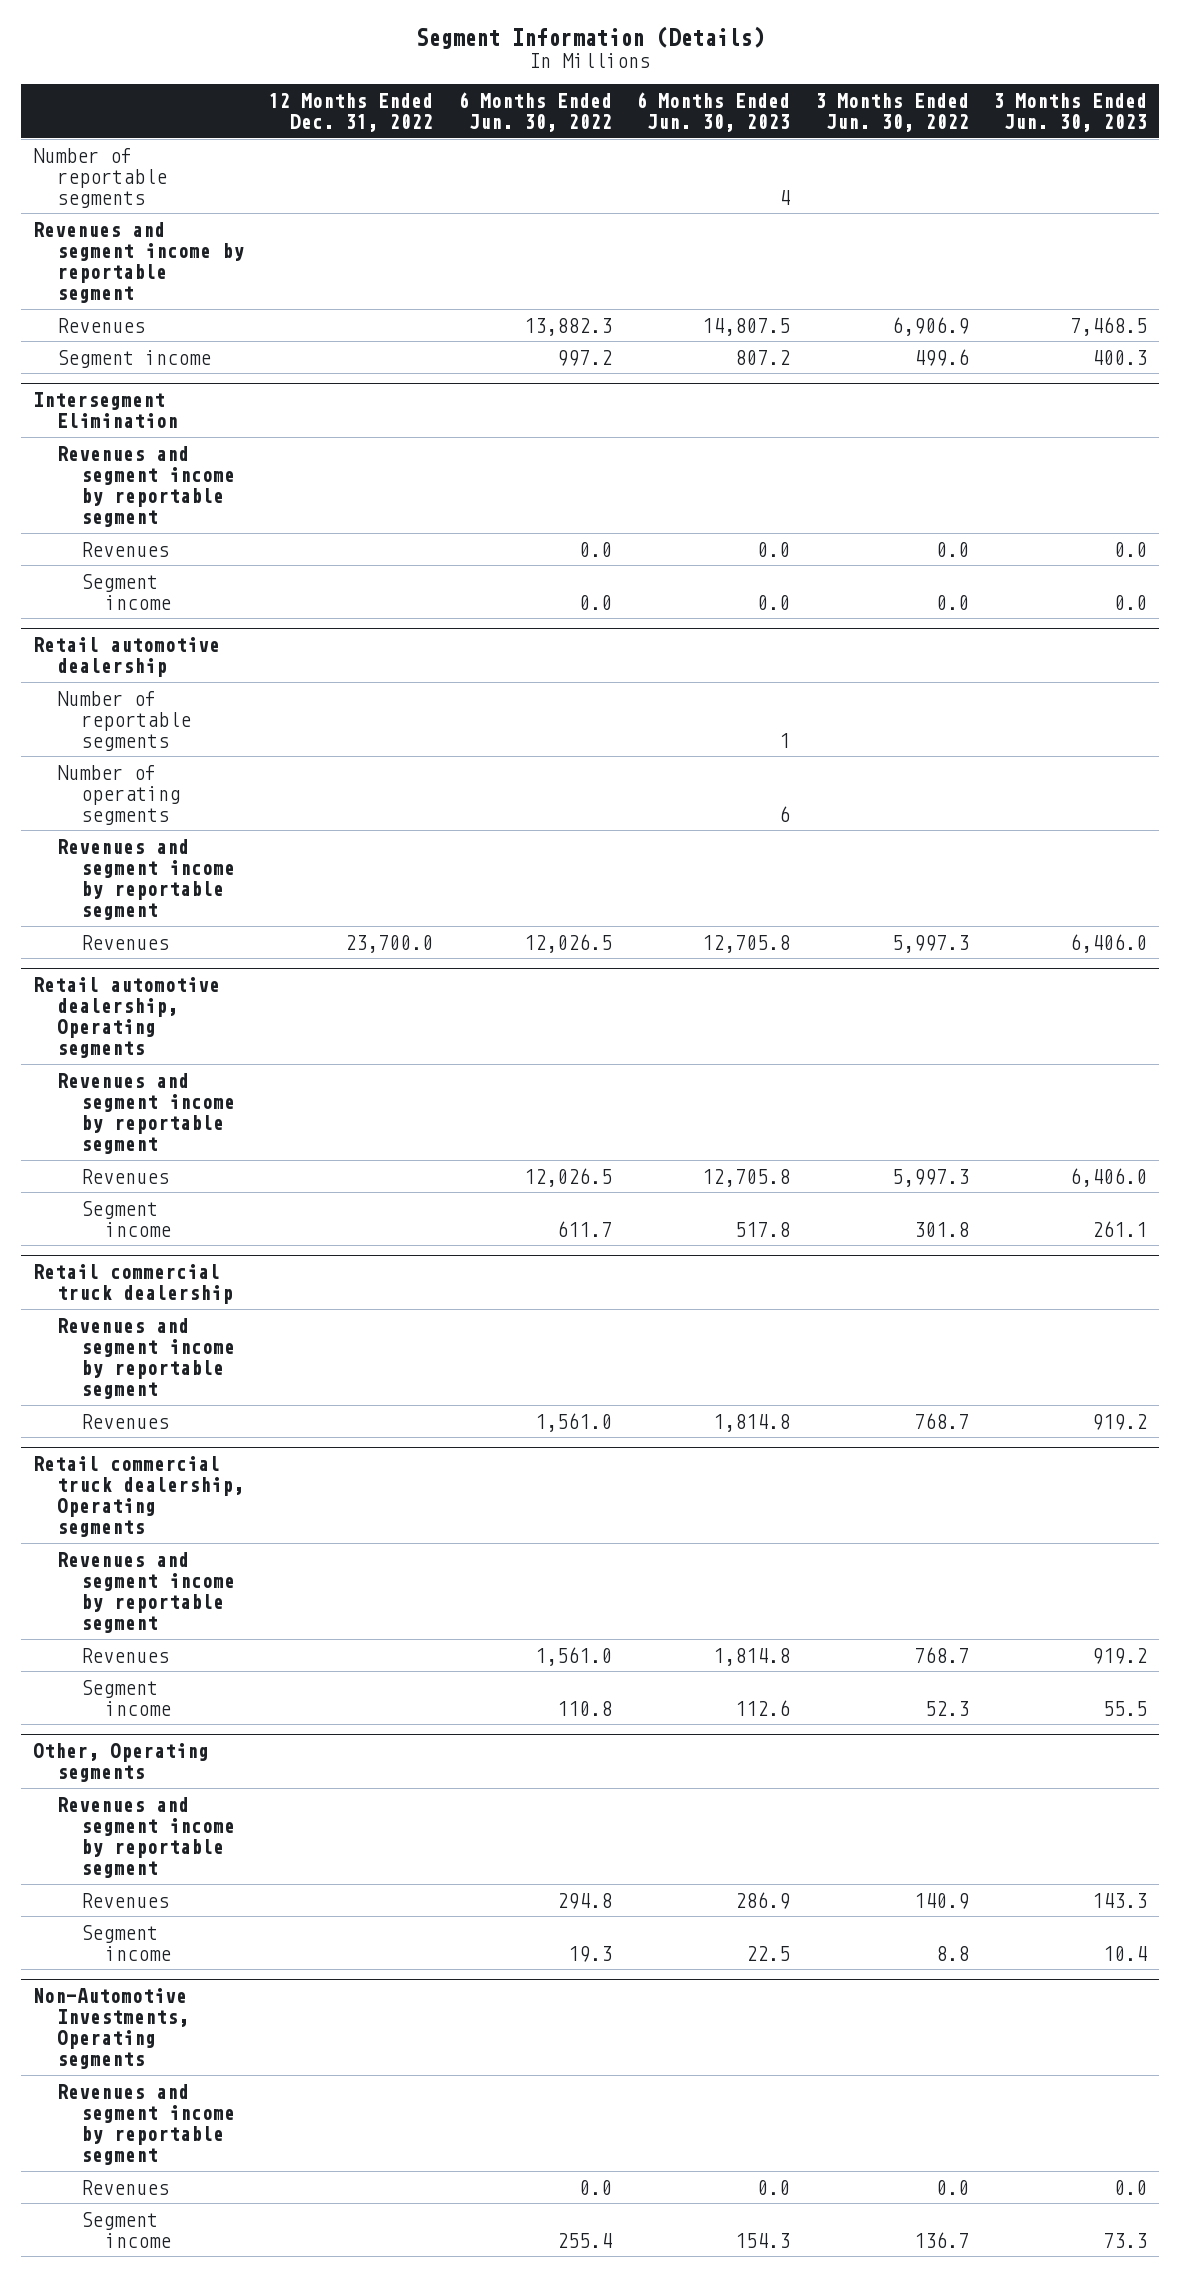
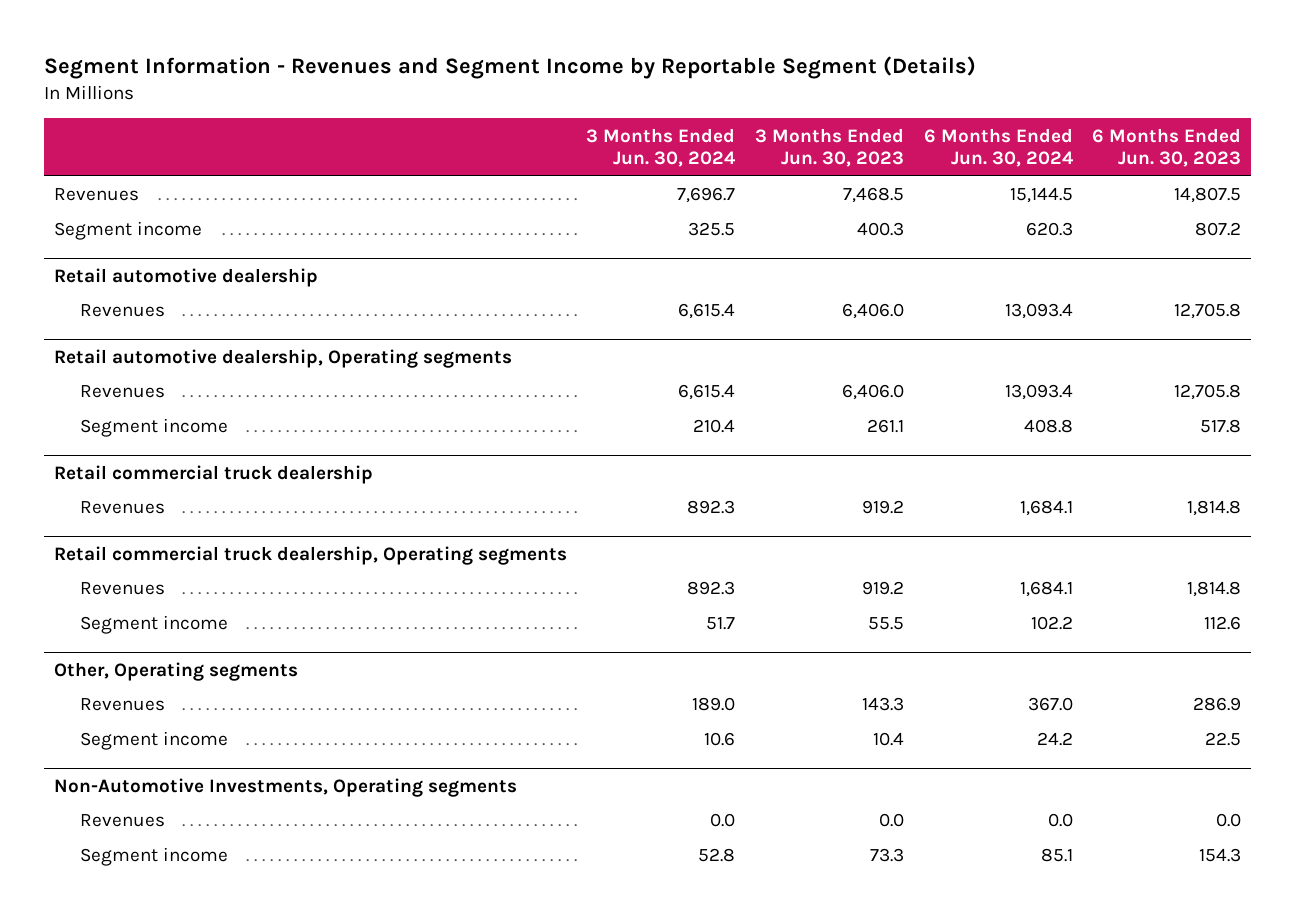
[416,26,765,50] Segment Information (Details) -> [43,56,976,80] Segment Information - Revenues and Segment Income by Reportable Segment (Details)
[268,92,434,133] 12 Months Ended Dec. 31, 2022 -> none
[457,91,612,133] 6 Months Ended Jun. 30, 2022 -> none
[814,92,969,133] 3 Months Ended Jun. 30, 2022 -> none
none -> [586,127,737,168] 3 Months Ended Jun. 30, 2024
none -> [923,127,1074,168] 6 Months Ended Jun. 30, 2024
[33,147,168,208] Number of reportable segments -> none
[33,221,245,303] Revenues and segment income by reportable segment -> none
[33,392,179,429] Intersegment Elimination -> none
[57,445,235,527] Revenues and segment income by reportable segment -> none
[80,541,169,557] Revenues -> none
[80,573,171,610] Segment income -> none
[57,690,191,751] Number of reportable segments -> none
[57,764,180,825] Number of operating segments -> none
[57,838,235,920] Revenues and segment income by reportable segment -> none
[57,1072,235,1154] Revenues and segment income by reportable segment -> none
[57,1317,235,1399] Revenues and segment income by reportable segment -> none
[57,1551,235,1633] Revenues and segment income by reportable segment -> none
[57,1796,235,1878] Revenues and segment income by reportable segment -> none
[57,2083,235,2165] Revenues and segment income by reportable segment -> none

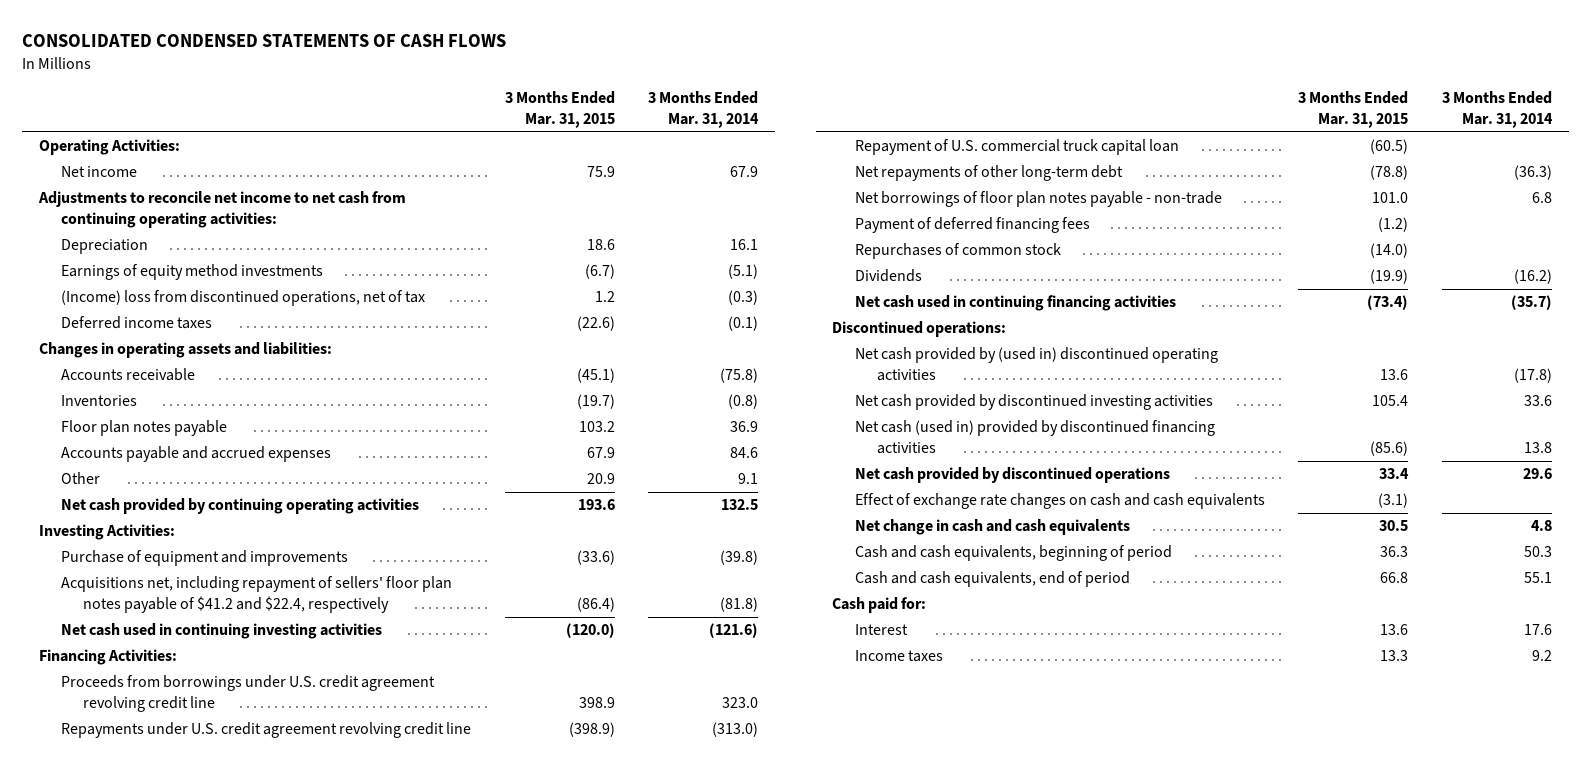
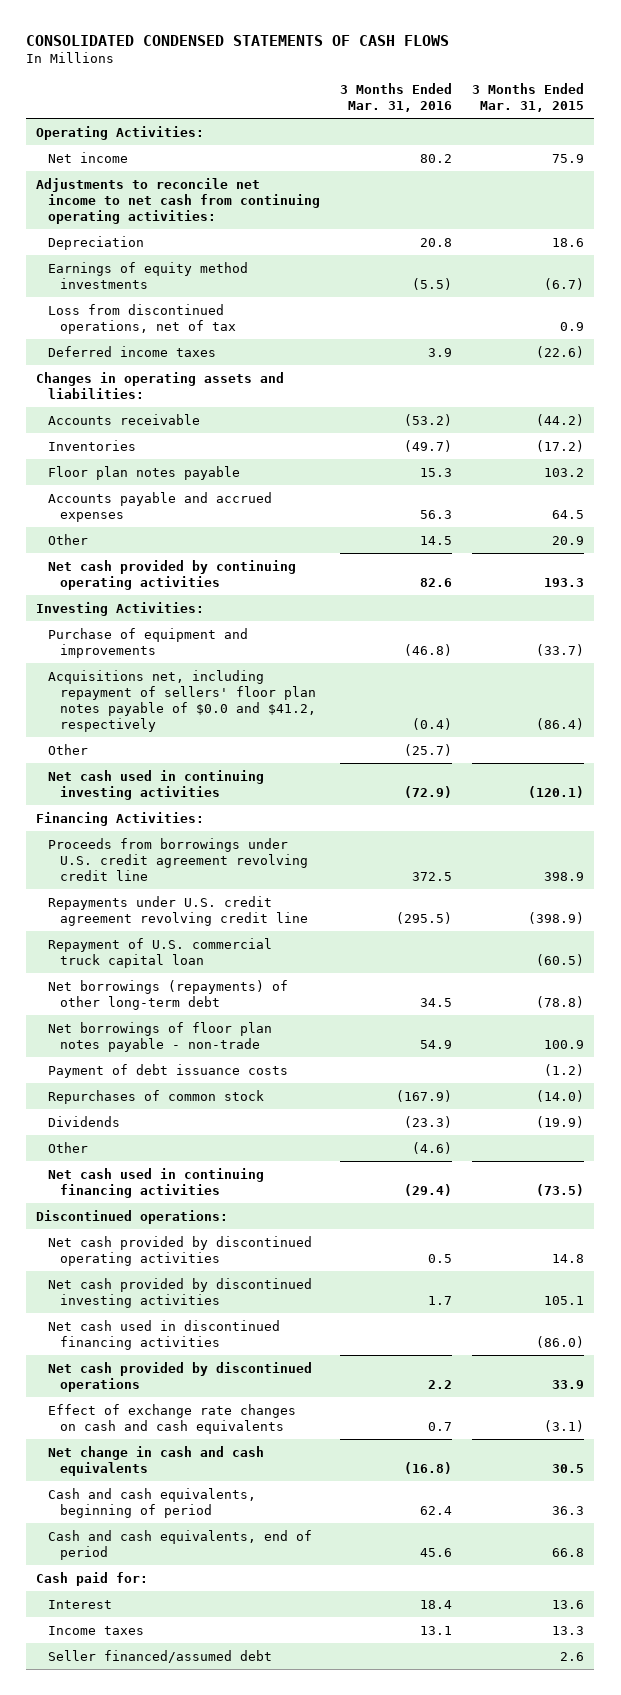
[648,91,760,129] 3 Months Ended Mar. 31, 2014 -> none
none -> [340,82,453,112] 3 Months Ended Mar. 31, 2016
[61,290,426,307] (Income) loss from discontinued operations, net of tax -> [48,303,236,334] Loss from discontinued operations, net of tax
[594,291,615,303] 1.2 -> [560,321,585,331] 0.9
[576,368,615,384] (45.1) -> [536,413,585,426] (44.2)
[576,394,615,410] (19.7) -> [536,439,585,452] (17.2)
[586,447,615,459] 67.9 -> [552,509,585,519] 64.5
[577,499,615,511] 193.6 -> [544,577,585,587] 193.3
[576,550,615,566] (33.6) -> [536,643,585,656] (33.7)
[61,576,453,614] Acquisitions net, including repayment of sellers' floor plan notes payable of $41.2 and $22.4, respectively -> [48,669,316,732] Acquisitions net, including repayment of sellers' floor plan notes payable of $0.0 and $41.2, respectively
none -> [48,743,89,755] Other
[565,623,615,639] (120.0) -> [528,785,585,798] (120.1)
[854,165,1123,182] Net repayments of other long-term debt -> [48,979,289,1010] Net borrowings (repayments) of other long-term debt
[1372,192,1409,204] 101.0 -> [544,1039,585,1049] 100.9
[854,217,1090,234] Payment of deferred financing fees -> [48,1063,289,1078] Payment of debt issuance costs
none -> [48,1141,89,1153] Other
[1367,295,1409,311] (73.4) -> [536,1183,585,1196] (73.5)
[854,347,1218,382] Net cash provided by (used in) discontinued operating activities -> [48,1235,313,1266] Net cash provided by discontinued operating activities
[1380,369,1409,381] 13.6 -> [552,1253,585,1263] 14.8
[1372,395,1409,407] 105.4 -> [544,1295,585,1305] 105.1
[854,420,1215,455] Net cash (used in) provided by discontinued financing activities -> [48,1319,281,1350] Net cash used in discontinued financing activities
[1370,441,1409,457] (85.6) -> [536,1335,585,1348] (86.0)
[1379,468,1410,480] 33.4 -> [552,1379,585,1389] 33.9
none -> [48,1649,273,1663] Seller financed/assumed debt

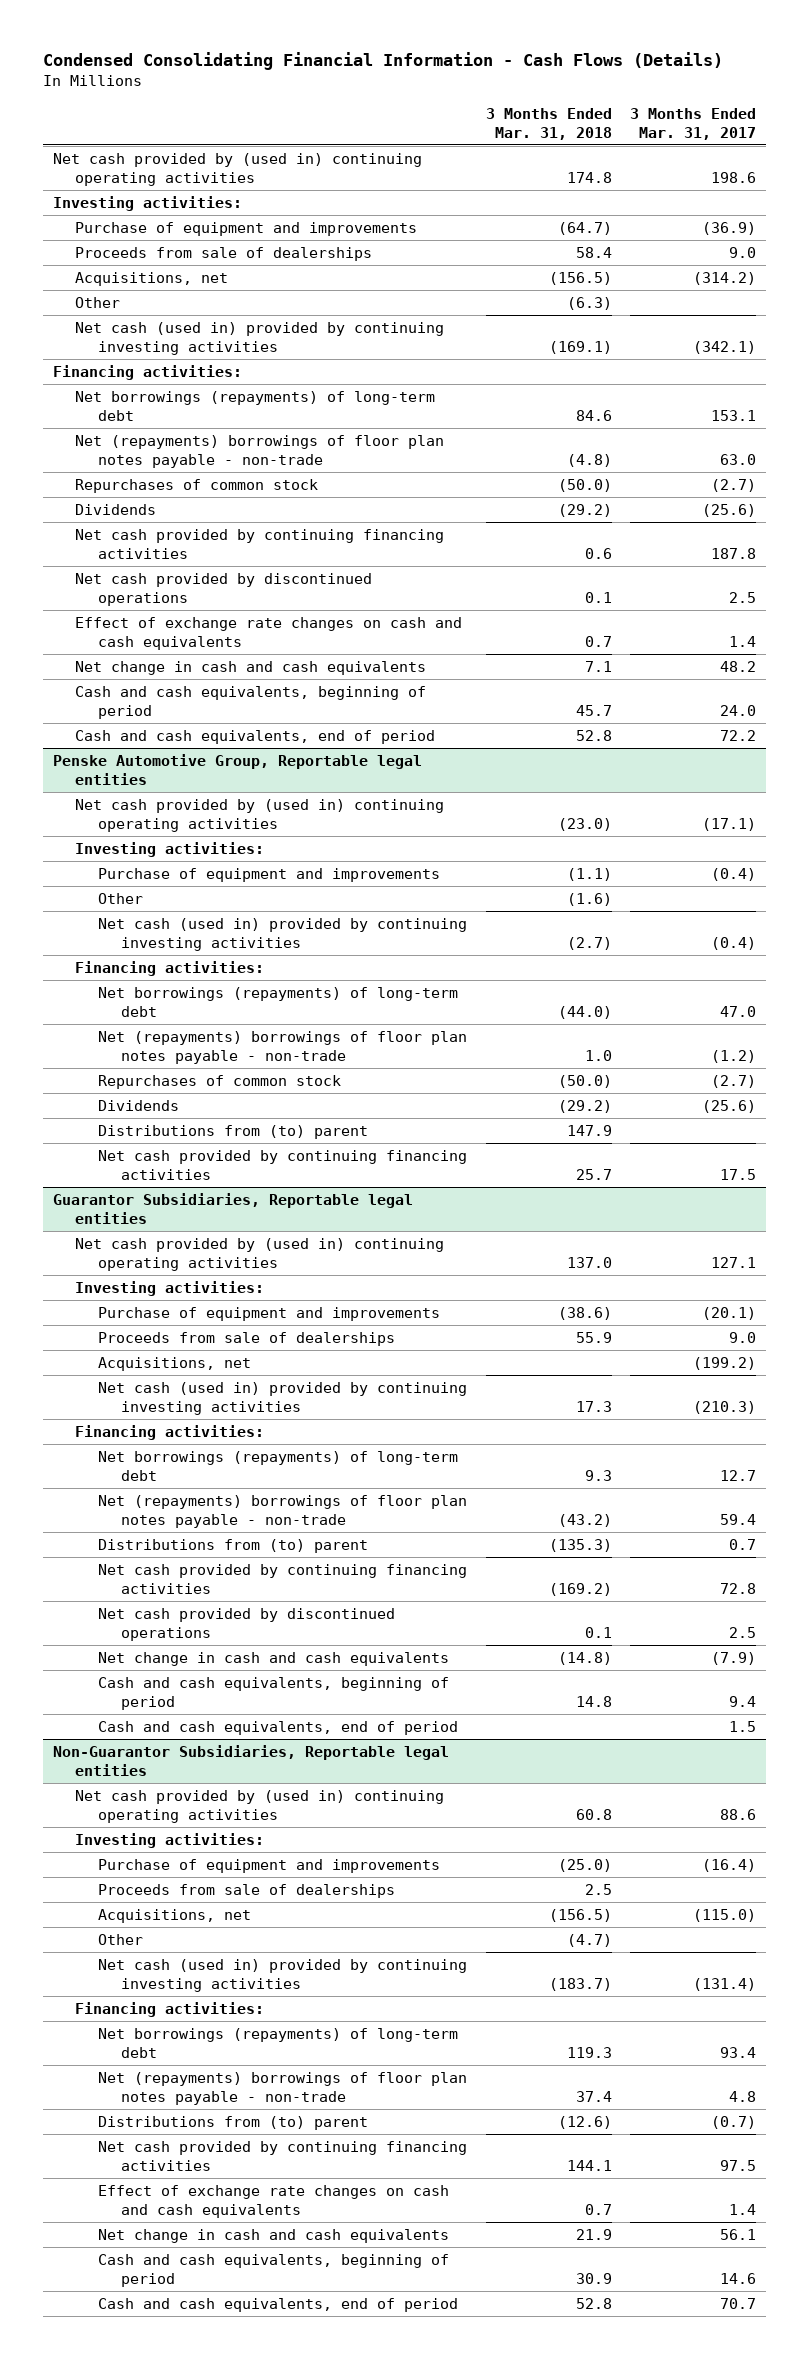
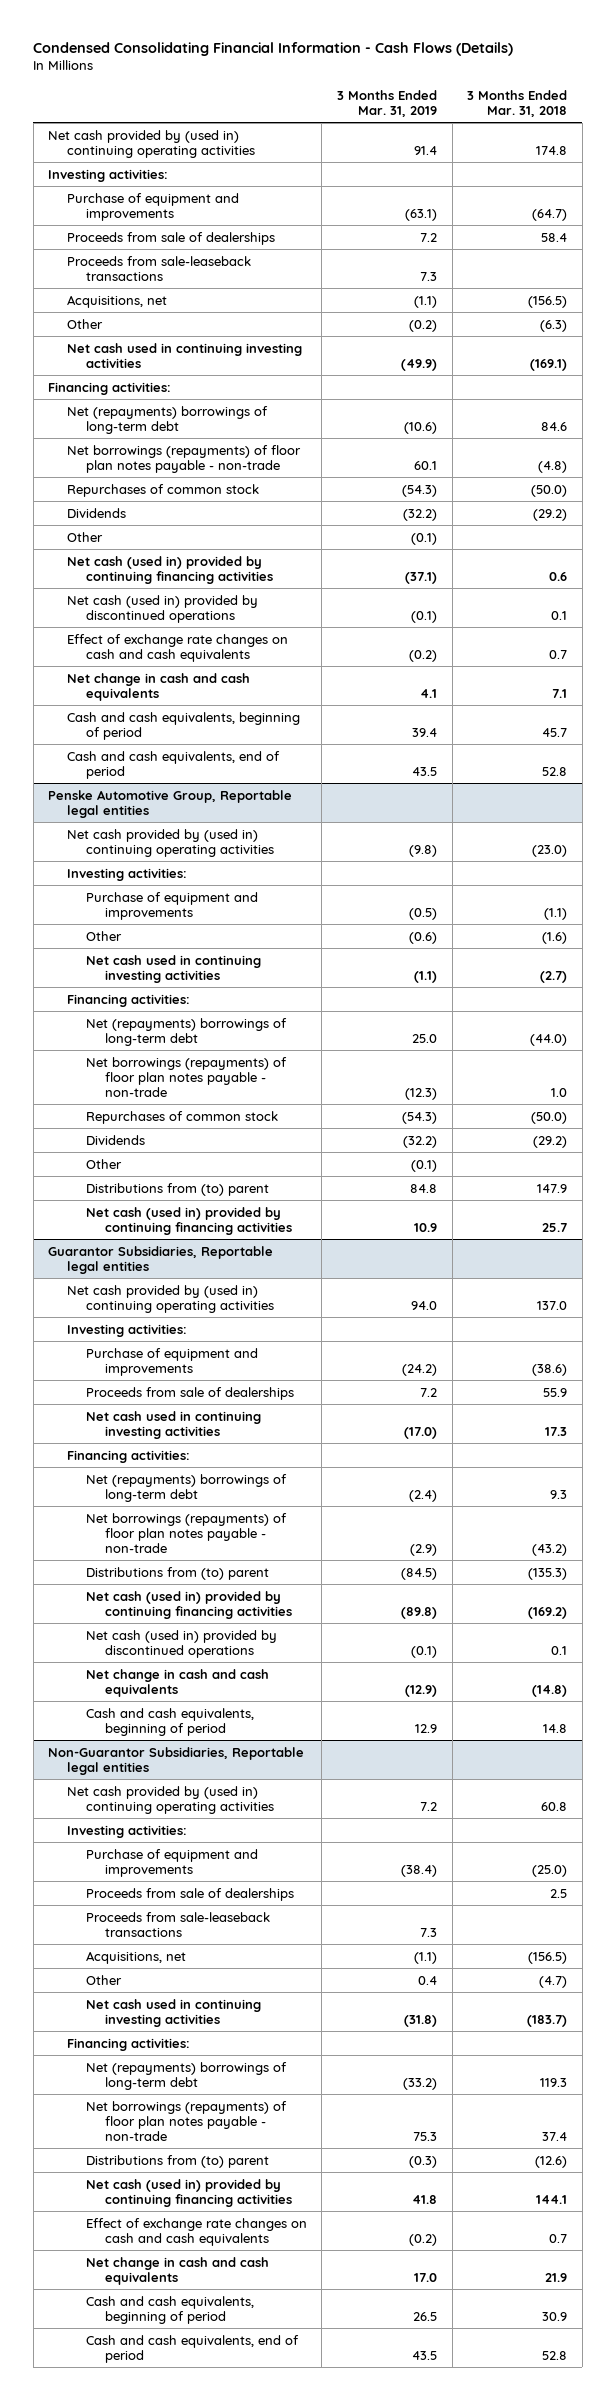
[630,107,757,140] 3 Months Ended Mar. 31, 2017 -> none
none -> [336,89,437,117] 3 Months Ended Mar. 31, 2019
none -> [67,255,252,281] Proceeds from sale-leaseback transactions
[75,321,445,355] Net cash (used in) provided by continuing investing activities -> [67,342,303,368] Net cash used in continuing investing activities
[75,390,436,421] Net borrowings (repayments) of long-term debt -> [67,405,269,434] Net (repayments) borrowings of long-term debt
[75,434,445,468] Net (repayments) borrowings of floor plan notes payable - non-trade -> [67,444,302,473] Net borrowings (repayments) of floor plan notes payable - non-trade
none -> [67,531,104,542] Other
[75,528,445,559] Net cash provided by continuing financing activities -> [67,555,273,584] Net cash (used in) provided by continuing financing activities
[75,572,373,606] Net cash provided by discontinued operations -> [67,594,259,623] Net cash (used in) provided by discontinued operations
[98,917,468,951] Net cash (used in) provided by continuing investing activities -> [85,954,261,983] Net cash used in continuing investing activities
[98,986,459,1017] Net borrowings (repayments) of long-term debt -> [85,1017,287,1046] Net (repayments) borrowings of long-term debt
[98,1030,468,1064] Net (repayments) borrowings of floor plan notes payable - non-trade -> [85,1056,287,1097] Net borrowings (repayments) of floor plan notes payable - non-trade
none -> [85,1158,122,1169] Other
[98,1149,468,1180] Net cash provided by continuing financing activities -> [85,1206,292,1235] Net cash (used in) provided by continuing financing activities
[98,1356,252,1371] Acquisitions, net -> none
[98,1381,468,1415] Net cash (used in) provided by continuing investing activities -> [85,1410,261,1439] Net cash used in continuing investing activities
[98,1450,459,1481] Net borrowings (repayments) of long-term debt -> [85,1473,287,1502] Net (repayments) borrowings of long-term debt
[98,1494,468,1528] Net (repayments) borrowings of floor plan notes payable - non-trade -> [85,1512,287,1553] Net borrowings (repayments) of floor plan notes payable - non-trade
[98,1563,468,1594] Net cash provided by continuing financing activities -> [85,1590,292,1619] Net cash (used in) provided by continuing financing activities
[98,1607,396,1641] Net cash provided by discontinued operations -> [85,1629,277,1658] Net cash (used in) provided by discontinued operations
[98,1720,459,1735] Cash and cash equivalents, end of period -> none
none -> [85,1911,270,1937] Proceeds from sale-leaseback transactions
[98,1958,468,1992] Net cash (used in) provided by continuing investing activities -> [85,1998,261,2027] Net cash used in continuing investing activities
[98,2027,459,2058] Net borrowings (repayments) of long-term debt -> [85,2061,287,2090] Net (repayments) borrowings of long-term debt
[98,2071,468,2105] Net (repayments) borrowings of floor plan notes payable - non-trade -> [85,2100,287,2141] Net borrowings (repayments) of floor plan notes payable - non-trade
[98,2140,468,2171] Net cash provided by continuing financing activities -> [85,2178,292,2207] Net cash (used in) provided by continuing financing activities

